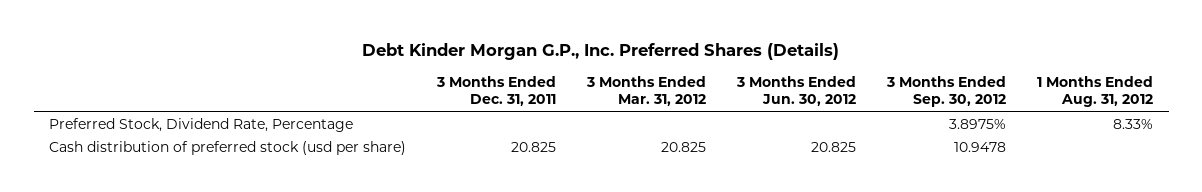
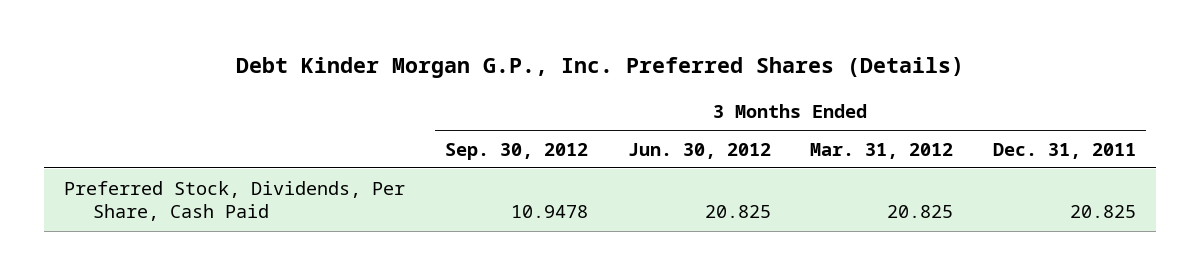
[1037,75,1154,108] 1 Months Ended Aug. 31, 2012 -> none
[49,117,354,132] Preferred Stock, Dividend Rate, Percentage -> none
[49,140,407,155] Cash distribution of preferred stock (usd per share) -> [64,180,406,222] Preferred Stock, Dividends, Per Share, Cash Paid

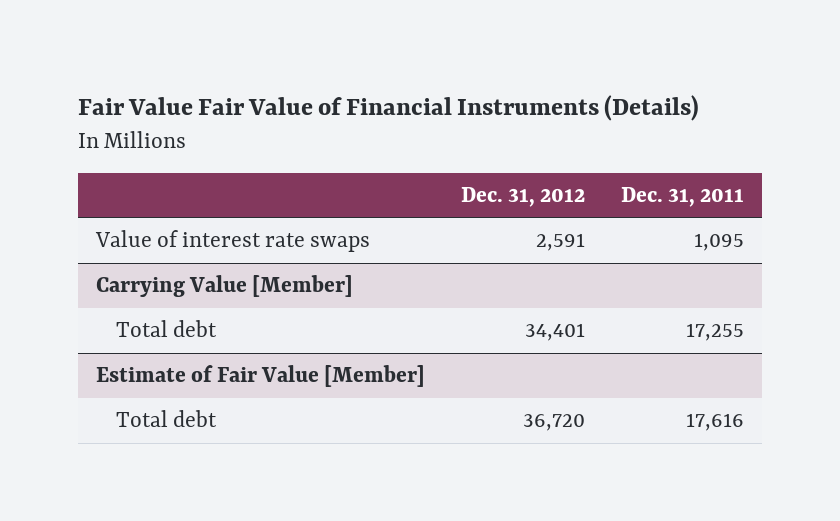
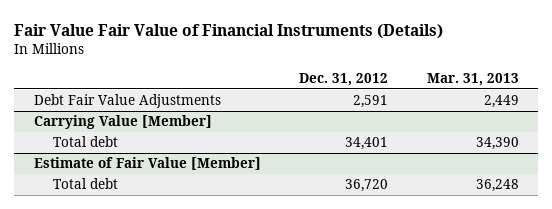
[620,186,744,207] Dec. 31, 2011 -> none
none -> [426,73,519,87] Mar. 31, 2013
[94,230,370,253] Value of interest rate swaps -> [33,94,221,109] Debt Fair Value Adjustments

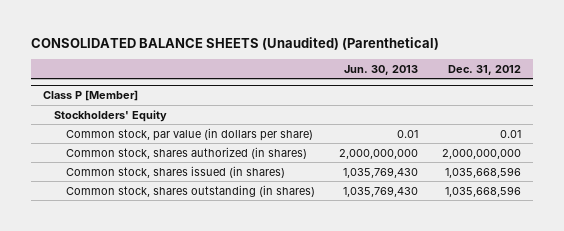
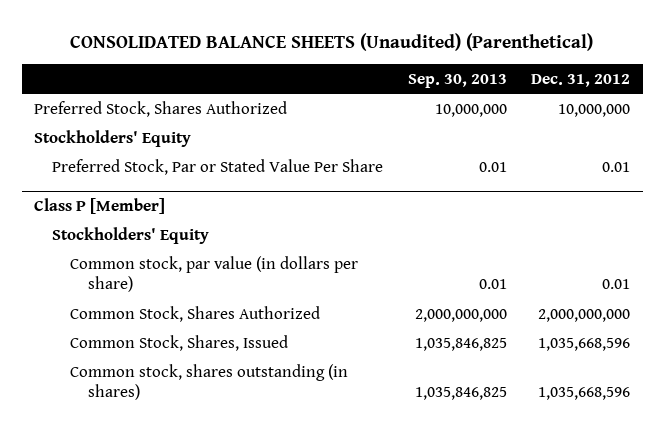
[344,64,419,75] Jun. 30, 2013 -> none
none -> [407,73,507,88] Sep. 30, 2013
none -> [34,100,288,117] Preferred Stock, Shares Authorized
none -> [34,129,192,147] Stockholders' Equity
none -> [52,158,384,175] Preferred Stock, Par or Stated Value Per Share
[65,146,307,159] Common stock, shares authorized (in shares) -> [70,305,321,322] Common Stock, Shares Authorized
[65,165,285,178] Common stock, shares issued (in shares) -> [70,334,289,351] Common Stock, Shares, Issued

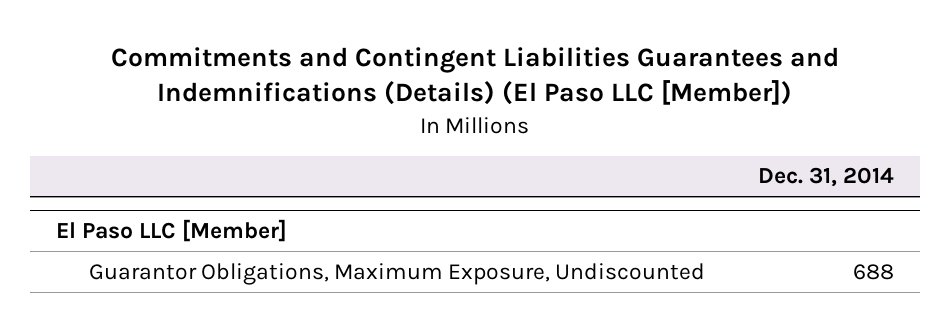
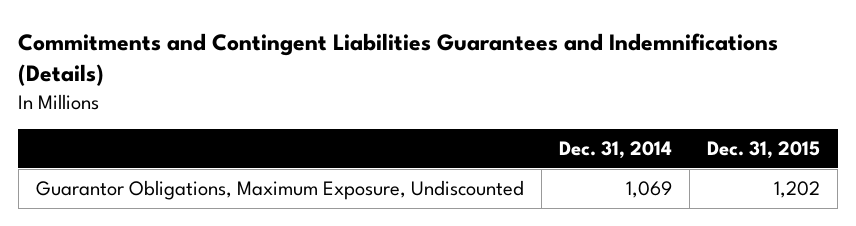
[110,46,839,106] Commitments and Contingent Liabilities Guarantees and Indemnifications (Details) (El Paso LLC [Member]) -> [18,32,779,87] Commitments and Contingent Liabilities Guarantees and Indemnifications (Details)
none -> [707,141,821,160] Dec. 31, 2015
[56,219,288,243] El Paso LLC [Member] -> none
[852,263,894,280] 688 -> [625,181,672,199] 1,069

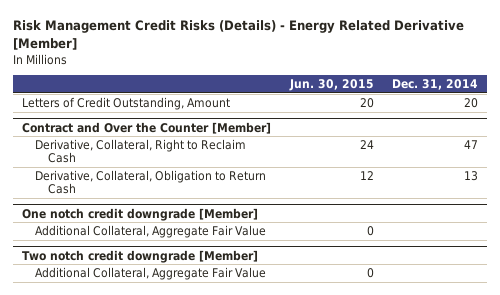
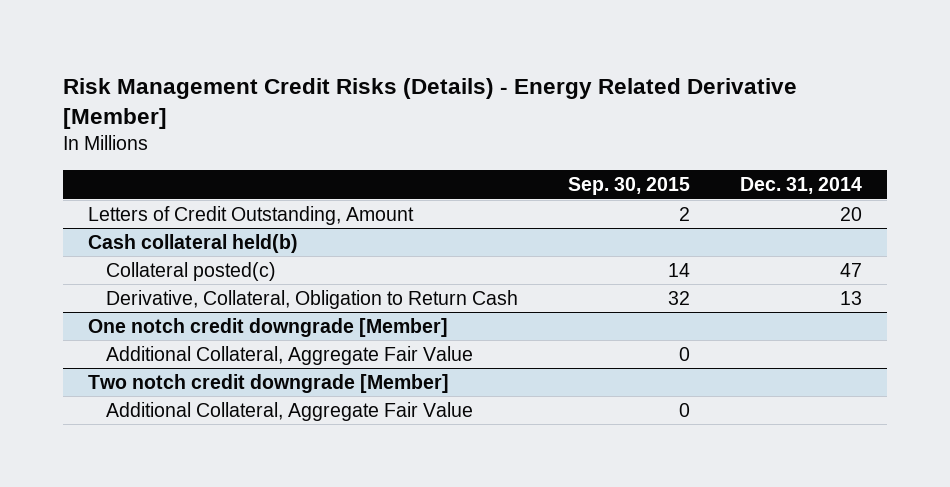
[288,78,374,91] Jun. 30, 2015 -> none
none -> [567,177,690,196] Sep. 30, 2015
[22,121,272,134] Contract and Over the Counter [Member] -> [88,234,299,254] Cash collateral held(b)
[34,138,246,164] Derivative, Collateral, Right to Reclaim Cash -> [106,262,277,282] Collateral posted(c)

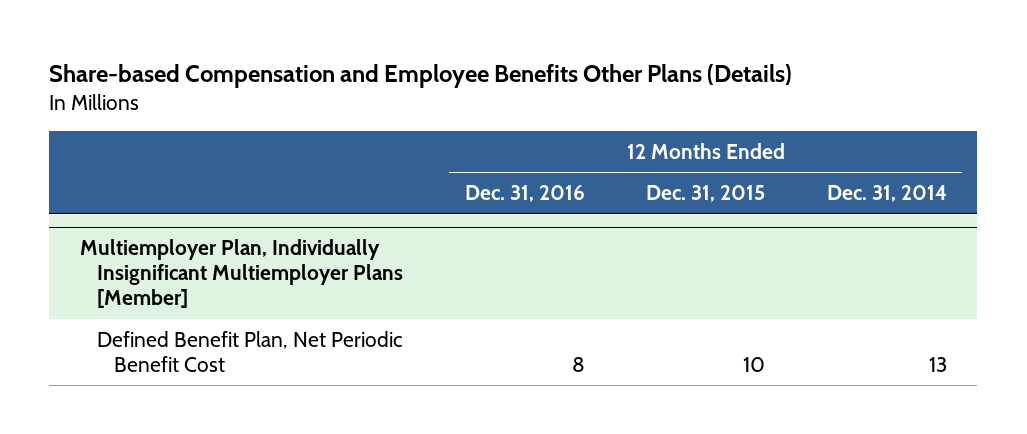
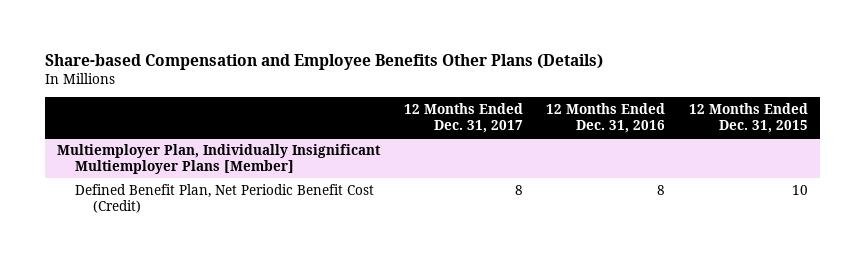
[826,185,947,203] Dec. 31, 2014 -> none
none -> [403,103,523,133] 12 Months Ended Dec. 31, 2017
[97,331,404,372] Defined Benefit Plan, Net Periodic Benefit Cost -> [75,183,375,213] Defined Benefit Plan, Net Periodic Benefit Cost (Credit)

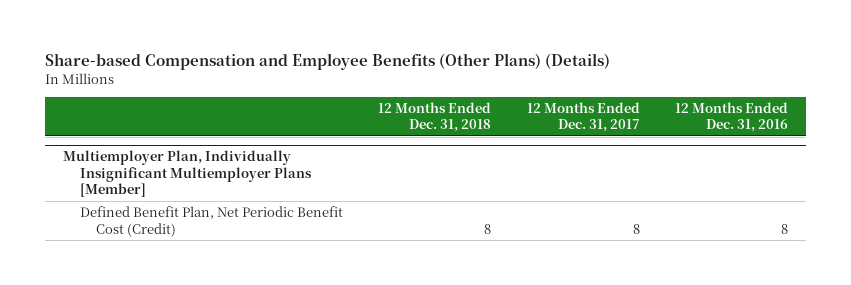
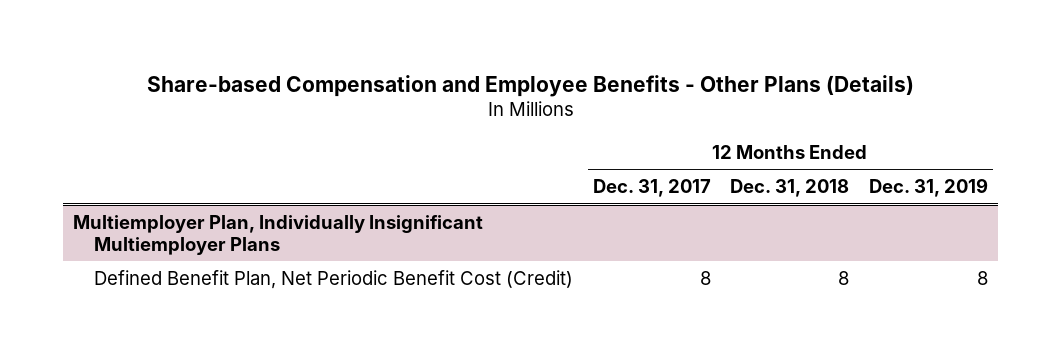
[45,52,611,70] Share-based Compensation and Employee Benefits (Other Plans) (Details) -> [146,74,914,97] Share-based Compensation and Employee Benefits - Other Plans (Details)
[675,101,789,133] 12 Months Ended Dec. 31, 2016 -> none
none -> [869,178,989,198] Dec. 31, 2019
[63,150,312,198] Multiemployer Plan, Individually Insignificant Multiemployer Plans [Member] -> [73,214,484,255] Multiemployer Plan, Individually Insignificant Multiemployer Plans

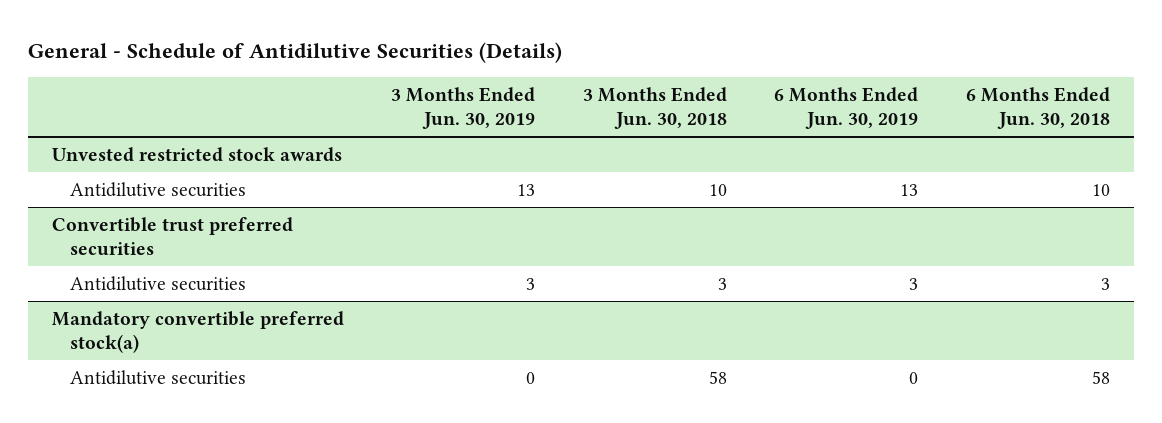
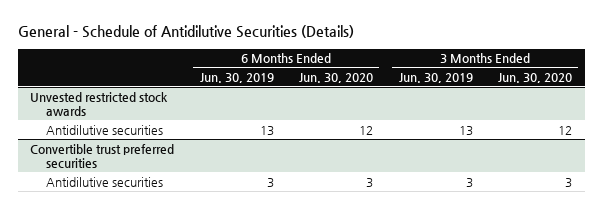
[582,87,727,129] 3 Months Ended Jun. 30, 2018 -> none
[965,87,1110,129] 6 Months Ended Jun. 30, 2018 -> none
none -> [299,72,374,83] Jun. 30, 2020
none -> [497,72,572,83] Jun. 30, 2020
[51,310,344,353] Mandatory convertible preferred stock(a) -> none
[69,369,246,385] Antidilutive securities -> none

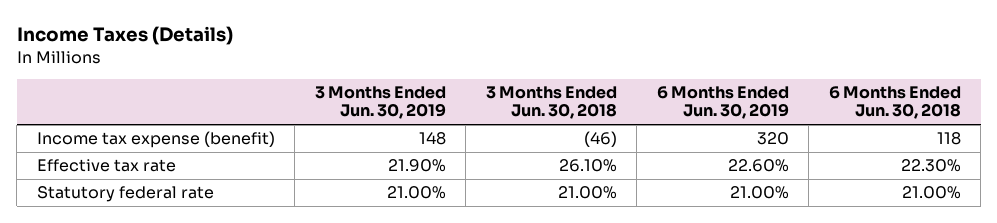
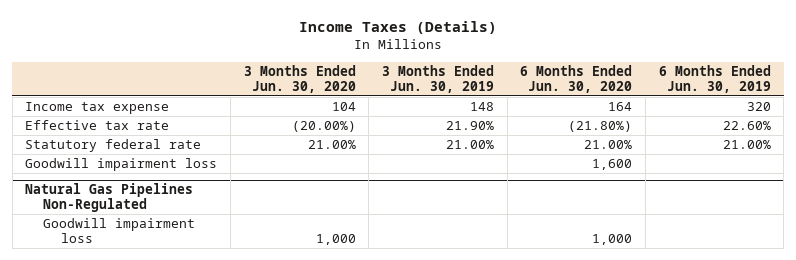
[485,86,617,120] 3 Months Ended Jun. 30, 2018 -> none
[828,86,961,120] 6 Months Ended Jun. 30, 2018 -> none
none -> [243,65,356,94] 3 Months Ended Jun. 30, 2020
none -> [520,65,633,94] 6 Months Ended Jun. 30, 2020
[36,131,275,149] Income tax expense (benefit) -> [25,101,170,114] Income tax expense
none -> [25,157,218,171] Goodwill impairment loss
none -> [25,183,194,213] Natural Gas Pipelines Non-Regulated
none -> [43,217,196,243] Goodwill impairment loss

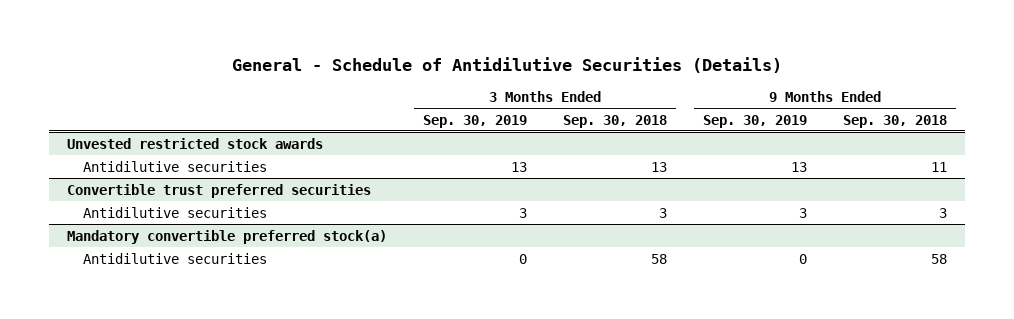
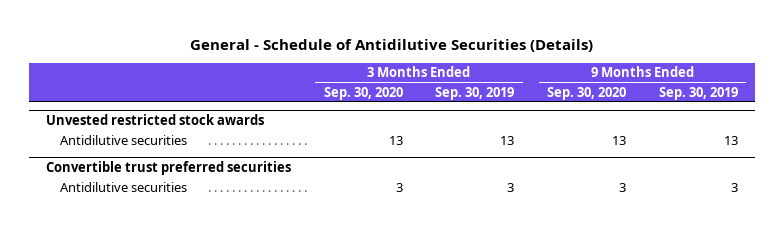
[562,114,667,128] Sep. 30, 2018 -> none
[842,114,947,128] Sep. 30, 2018 -> none
none -> [323,86,403,100] Sep. 30, 2020
none -> [547,86,627,100] Sep. 30, 2020
[66,229,387,244] Mandatory convertible preferred stock(a) -> none
[82,252,267,264] Antidilutive securities -> none

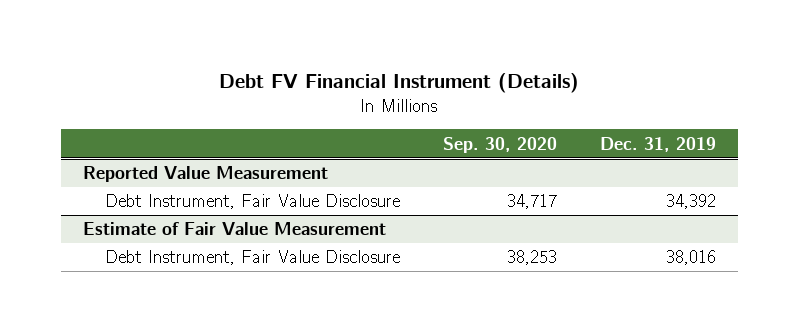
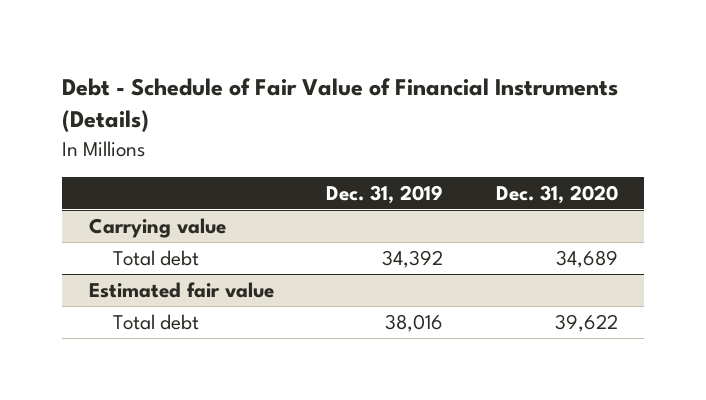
[219,73,580,94] Debt FV Financial Instrument (Details) -> [62,77,619,133] Debt - Schedule of Fair Value of Financial Instruments (Details)
[443,136,558,153] Sep. 30, 2020 -> none
none -> [495,184,618,204] Dec. 31, 2020
[82,166,328,183] Reported Value Measurement -> [88,217,226,238] Carrying value
[104,194,400,210] Debt Instrument, Fair Value Disclosure -> [113,249,200,266] Total debt
[82,222,386,236] Estimate of Fair Value Measurement -> [88,281,274,298] Estimated fair value
[104,250,400,266] Debt Instrument, Fair Value Disclosure -> [113,313,200,330] Total debt

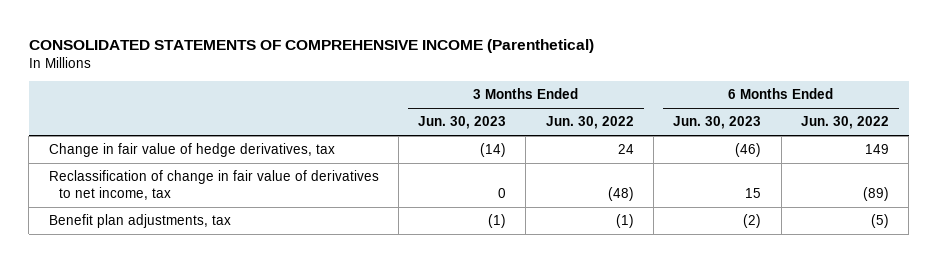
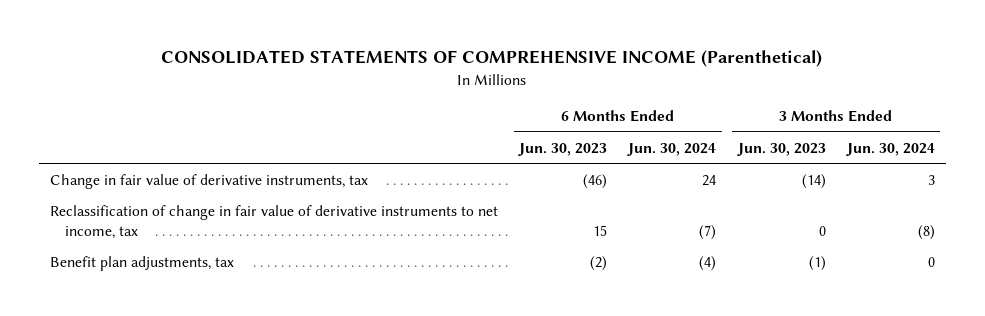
[545,116,634,130] Jun. 30, 2022 -> none
[800,116,889,130] Jun. 30, 2022 -> none
none -> [627,142,717,156] Jun. 30, 2024
none -> [845,142,935,156] Jun. 30, 2024
[48,143,335,158] Change in fair value of hedge derivatives, tax -> [49,173,368,189] Change in fair value of derivative instruments, tax
[48,170,379,200] Reclassification of change in fair value of derivatives to net income, tax -> [49,204,498,239] Reclassification of change in fair value of derivative instruments to net income, tax

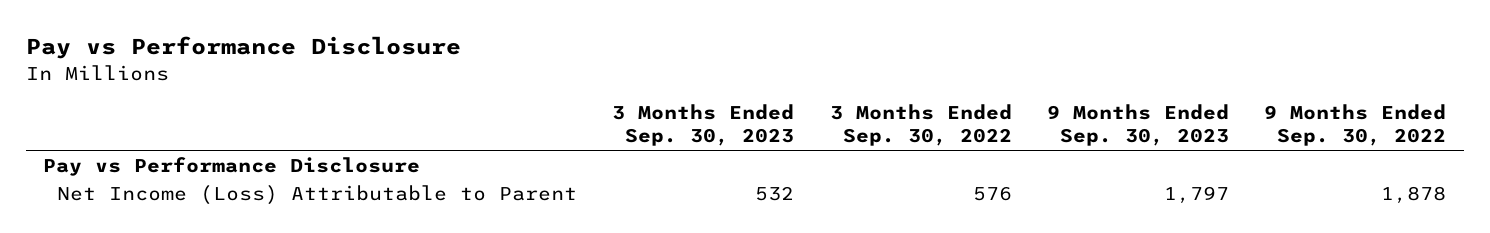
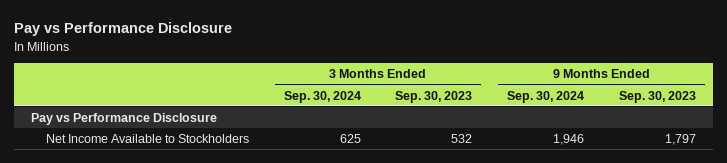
[829,104,1012,147] 3 Months Ended Sep. 30, 2022 -> none
[1264,104,1447,147] 9 Months Ended Sep. 30, 2022 -> none
none -> [283,90,361,103] Sep. 30, 2024
none -> [507,90,585,103] Sep. 30, 2024
[57,184,578,205] Net Income (Loss) Attributable to Parent -> [45,134,249,144] Net Income Available to Stockholders

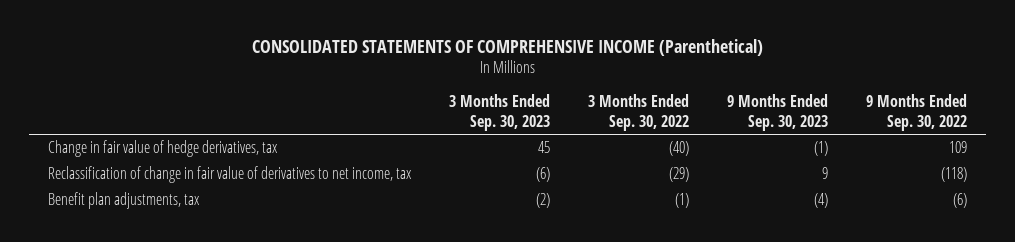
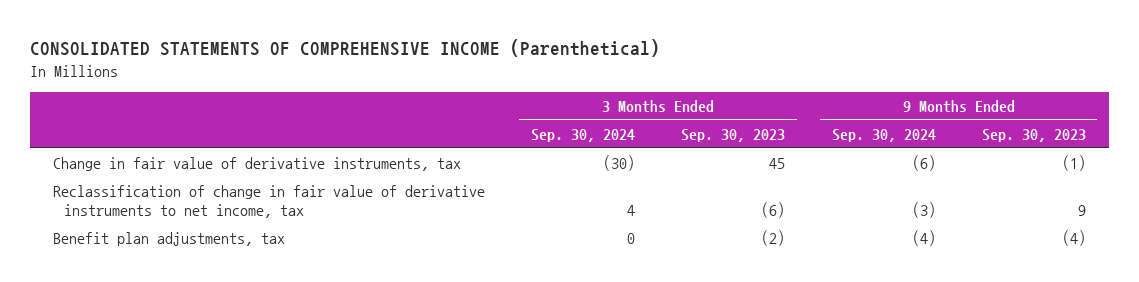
[588,94,690,131] 3 Months Ended Sep. 30, 2022 -> none
[866,94,968,131] 9 Months Ended Sep. 30, 2022 -> none
none -> [531,128,636,142] Sep. 30, 2024
none -> [831,128,936,142] Sep. 30, 2024
[47,140,278,158] Change in fair value of hedge derivatives, tax -> [52,157,461,172] Change in fair value of derivative instruments, tax
[47,166,412,184] Reclassification of change in fair value of derivatives to net income, tax -> [52,185,485,218] Reclassification of change in fair value of derivative instruments to net income, tax

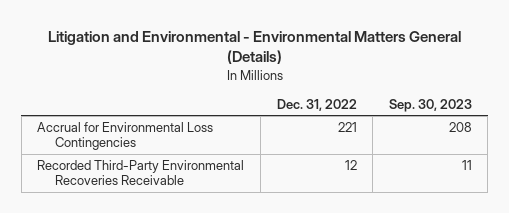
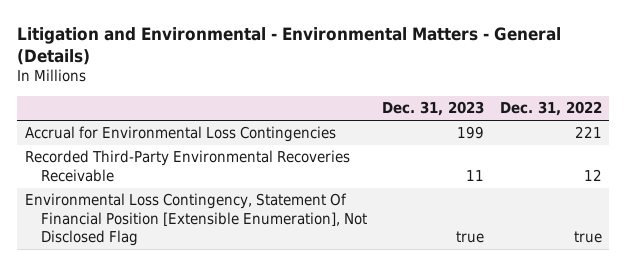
[47,30,461,65] Litigation and Environmental - Environmental Matters General (Details) -> [17,26,562,65] Litigation and Environmental - Environmental Matters - General (Details)
[388,98,472,112] Sep. 30, 2023 -> none
none -> [382,101,485,117] Dec. 31, 2023
none -> [24,193,368,247] Environmental Loss Contingency, Statement Of Financial Position [Extensible Enumeration], Not Disclosed Flag

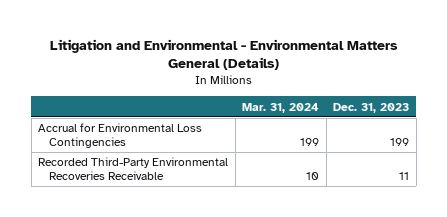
[17,26,562,65] Litigation and Environmental - Environmental Matters - General (Details) -> [49,38,398,71] Litigation and Environmental - Environmental Matters General (Details)
[499,101,602,117] Dec. 31, 2022 -> none
none -> [242,102,320,113] Mar. 31, 2024
[24,193,368,247] Environmental Loss Contingency, Statement Of Financial Position [Extensible Enumeration], Not Disclosed Flag -> none

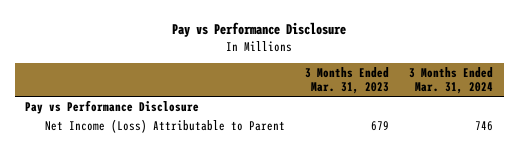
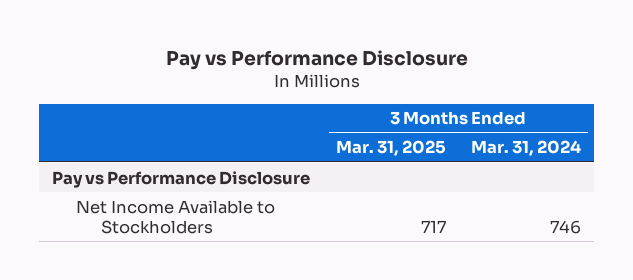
[305,67,390,95] 3 Months Ended Mar. 31, 2023 -> none
none -> [335,140,446,157] Mar. 31, 2025
[44,118,285,133] Net Income (Loss) Attributable to Parent -> [76,199,276,235] Net Income Available to Stockholders

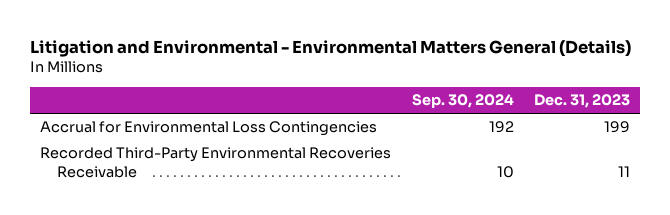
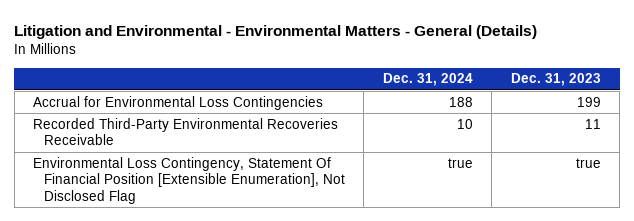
[29,39,631,57] Litigation and Environmental - Environmental Matters General (Details) -> [14,24,538,39] Litigation and Environmental - Environmental Matters - General (Details)
[411,94,514,109] Sep. 30, 2024 -> none
none -> [382,73,473,87] Dec. 31, 2024
none -> [33,156,345,205] Environmental Loss Contingency, Statement Of Financial Position [Extensible Enumeration], Not Disclosed Flag

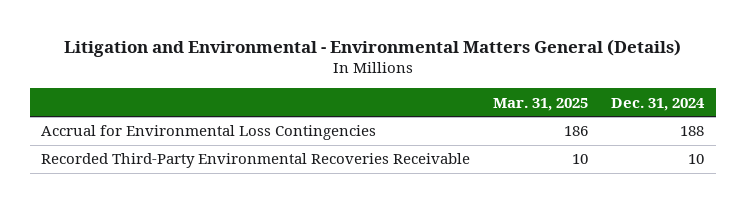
[14,24,538,39] Litigation and Environmental - Environmental Matters - General (Details) -> [63,39,681,58] Litigation and Environmental - Environmental Matters General (Details)
[510,73,601,87] Dec. 31, 2023 -> none
none -> [493,97,589,111] Mar. 31, 2025
[33,156,345,205] Environmental Loss Contingency, Statement Of Financial Position [Extensible Enumeration], Not Disclosed Flag -> none

